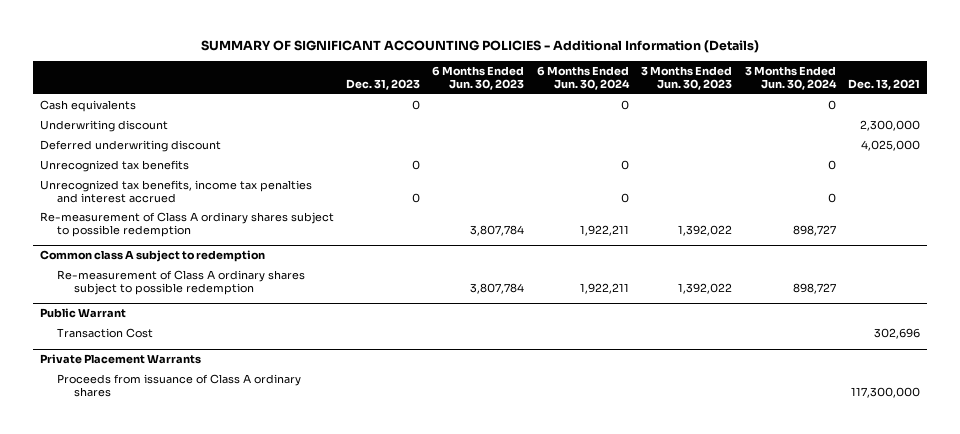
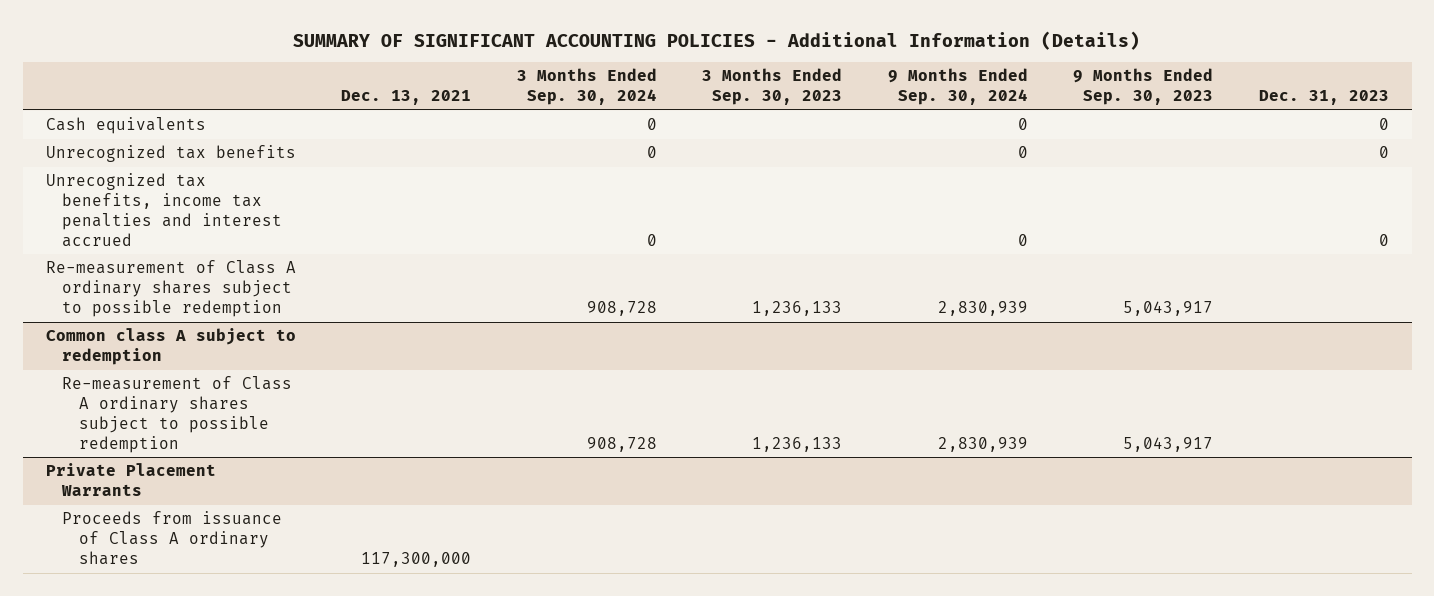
[432,66,525,91] 6 Months Ended Jun. 30, 2023 -> none
[536,66,630,91] 6 Months Ended Jun. 30, 2024 -> none
[641,66,733,91] 3 Months Ended Jun. 30, 2023 -> none
[744,66,837,91] 3 Months Ended Jun. 30, 2024 -> none
none -> [516,68,657,106] 3 Months Ended Sep. 30, 2024
none -> [702,68,843,106] 3 Months Ended Sep. 30, 2023
none -> [887,68,1028,106] 9 Months Ended Sep. 30, 2024
none -> [1073,68,1214,106] 9 Months Ended Sep. 30, 2023
[39,119,168,132] Underwriting discount -> none
[39,139,221,152] Deferred underwriting discount -> none
[39,308,126,319] Public Warrant -> none
[56,327,153,338] Transaction Cost -> none

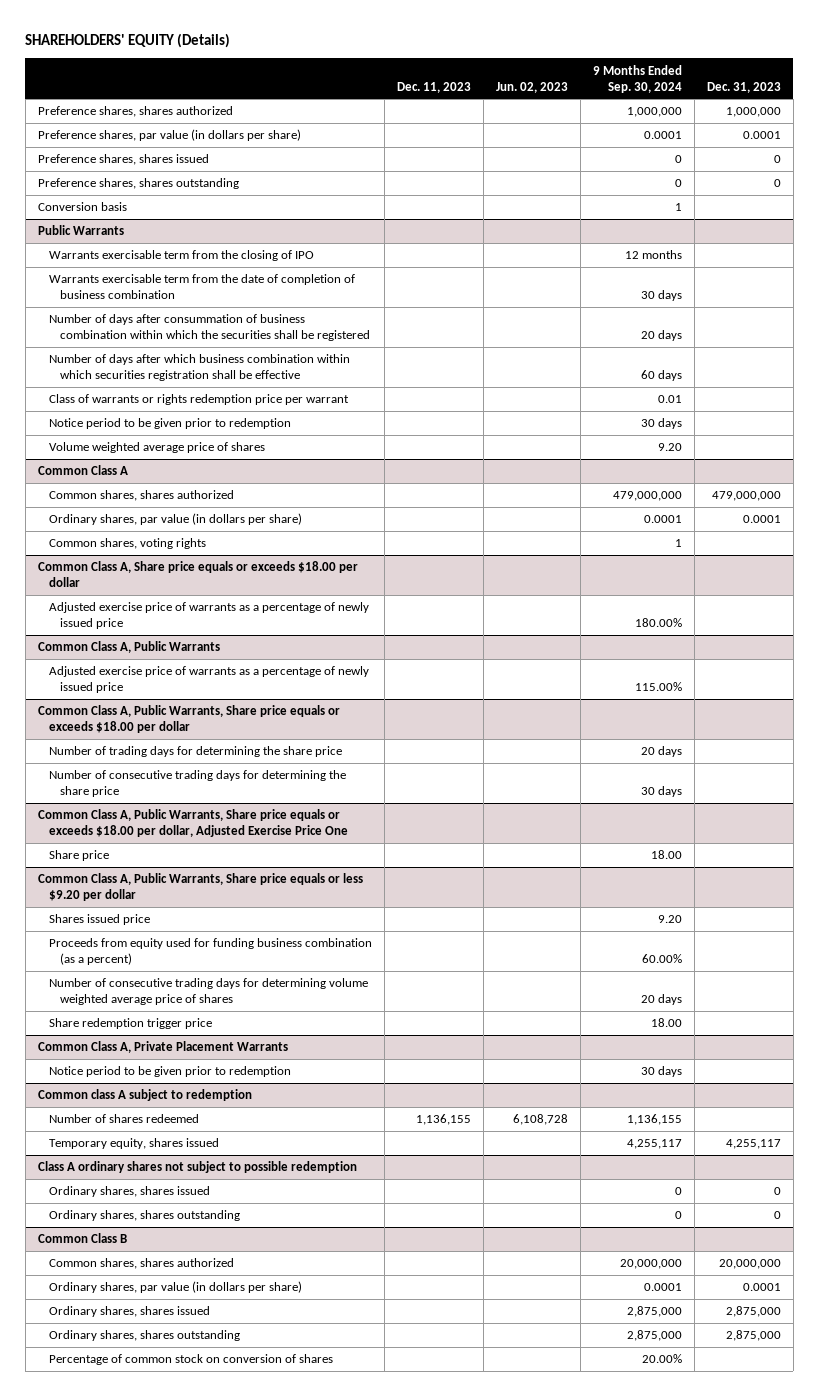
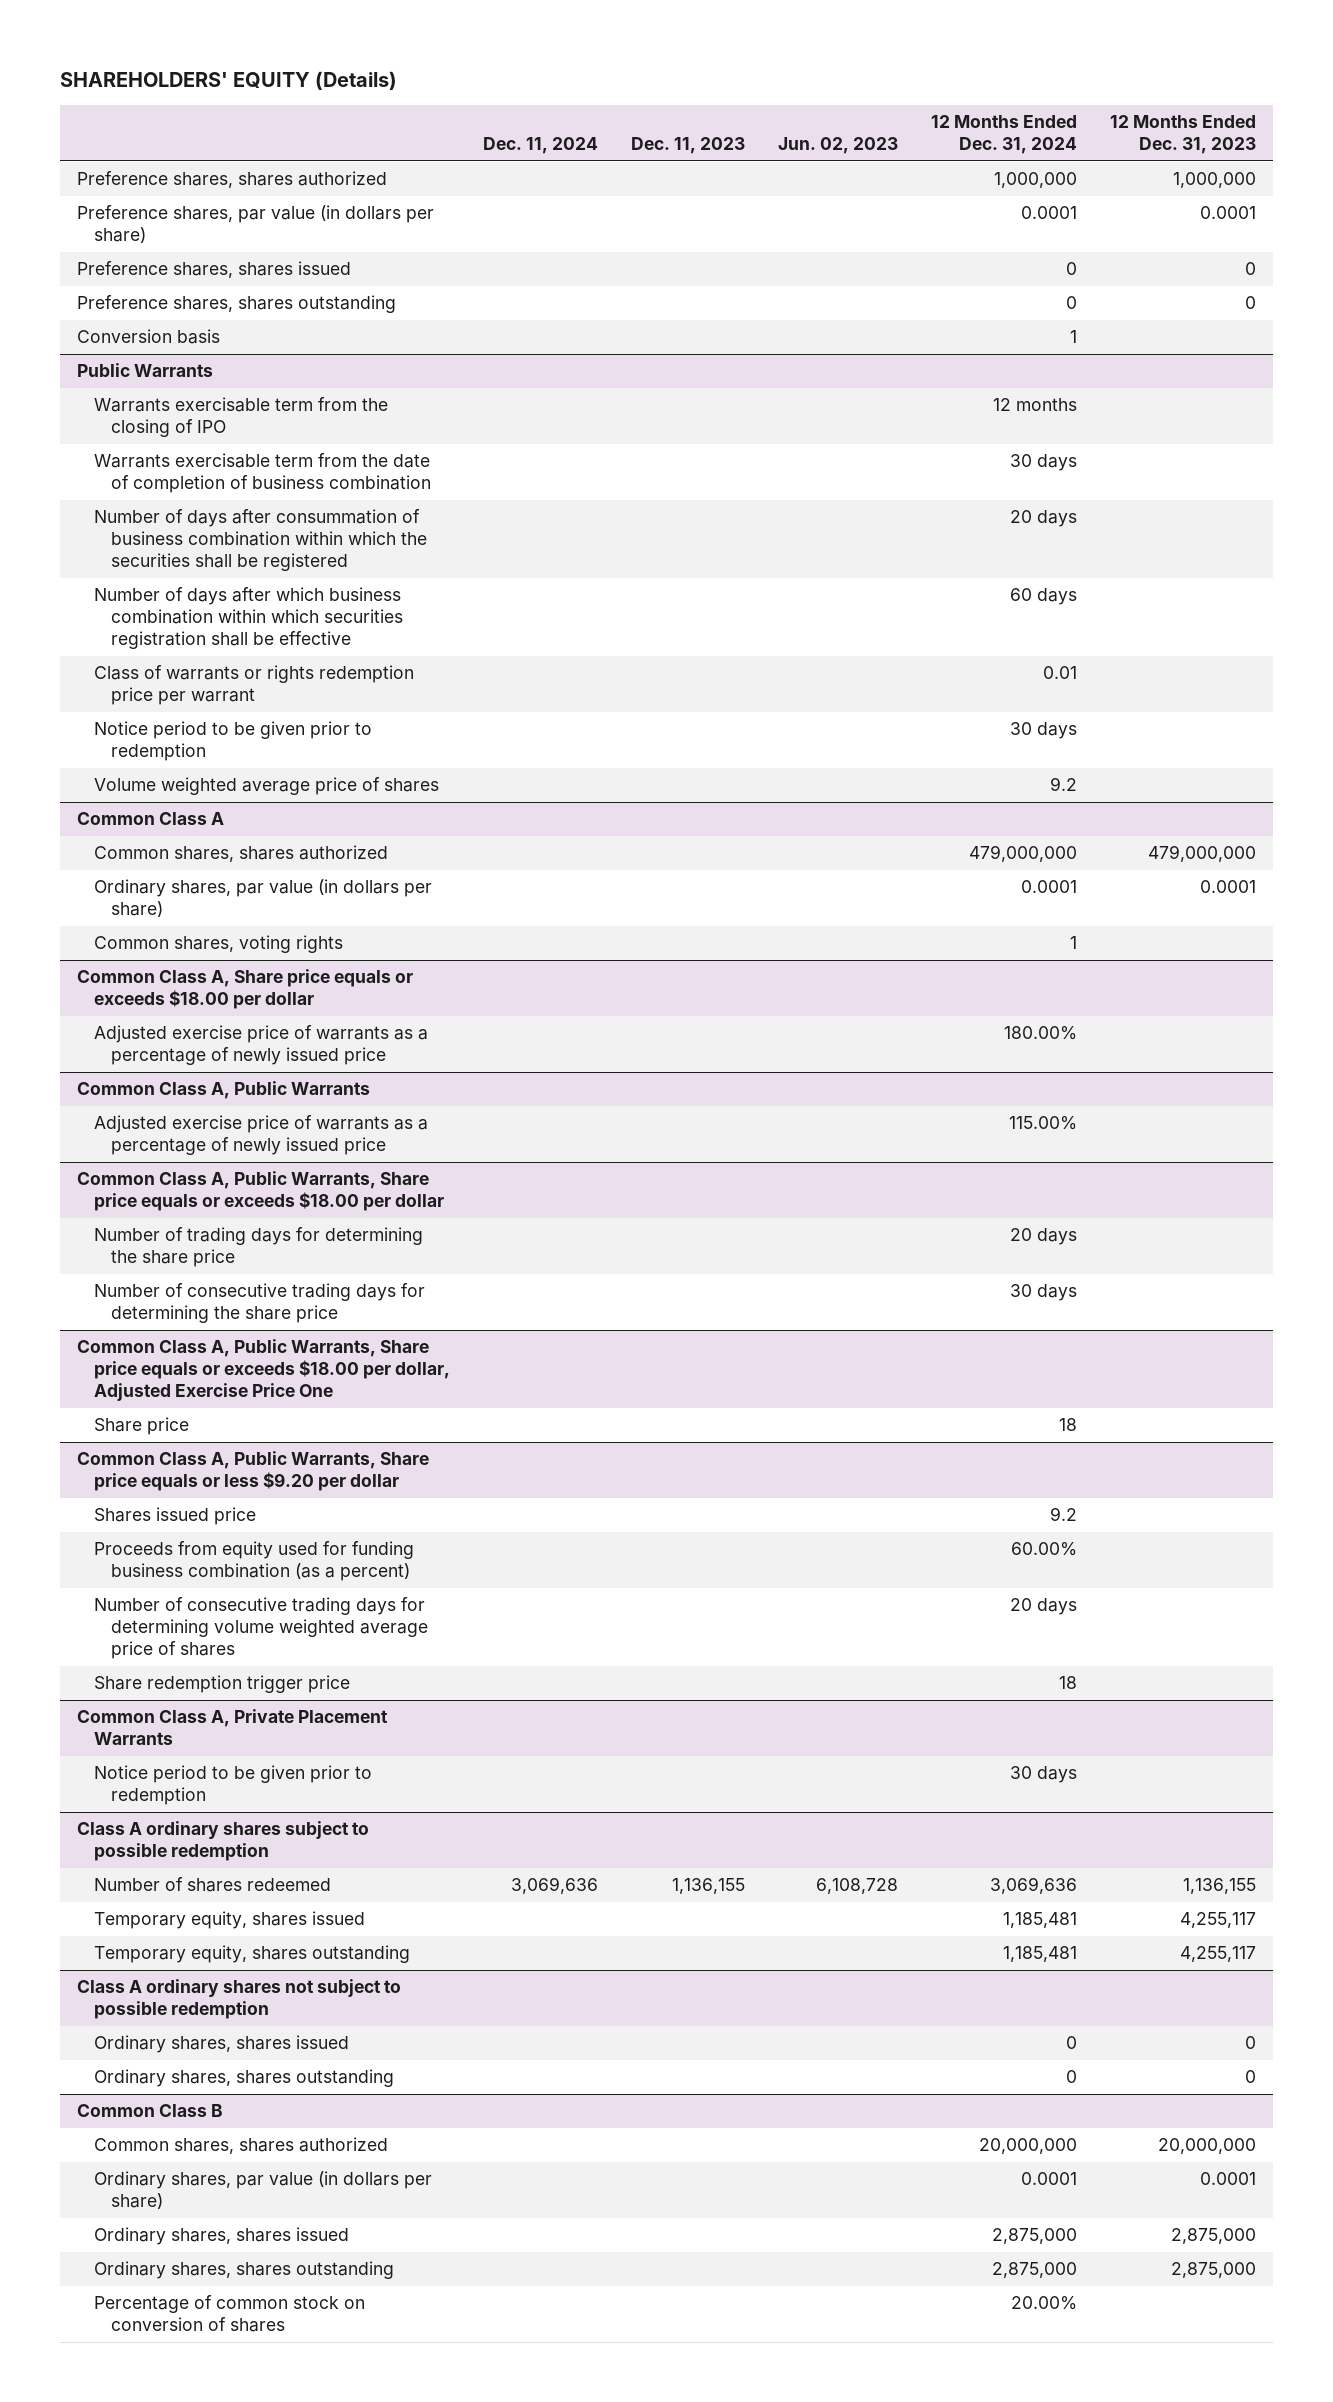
[592,64,682,93] 9 Months Ended Sep. 30, 2024 -> none
[706,81,781,93] Dec. 31, 2023 -> none
none -> [482,136,598,154] Dec. 11, 2024
none -> [931,115,1078,154] 12 Months Ended Dec. 31, 2024
none -> [1110,115,1257,154] 12 Months Ended Dec. 31, 2023
[37,1089,252,1102] Common class A subject to redemption -> [76,1821,369,1862] Class A ordinary shares subject to possible redemption
none -> [93,1945,410,1964] Temporary equity, shares outstanding

